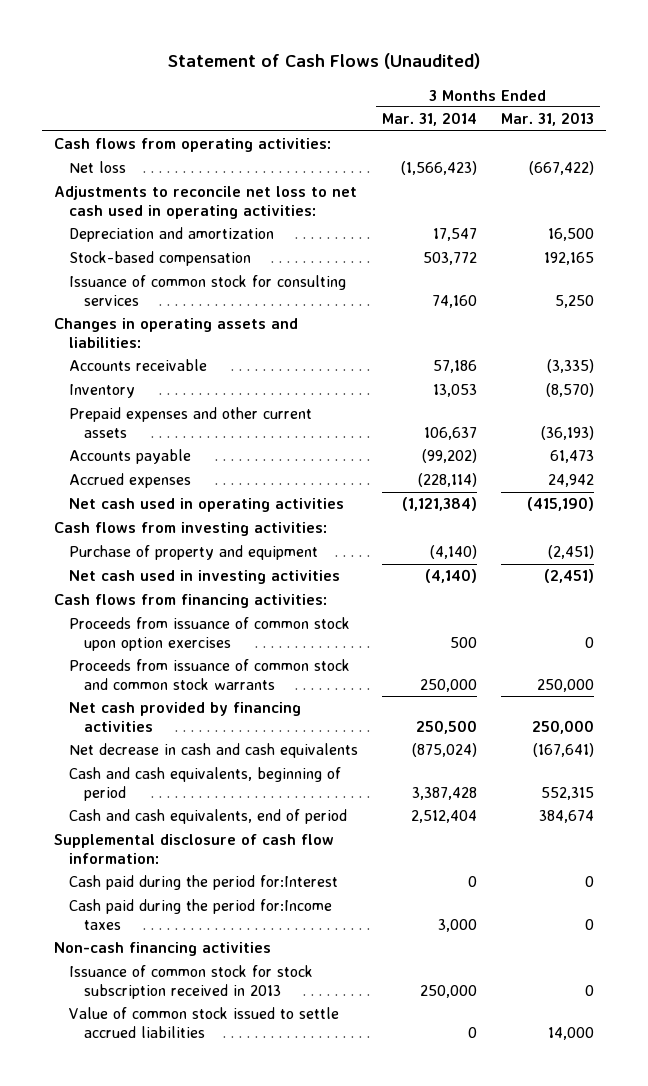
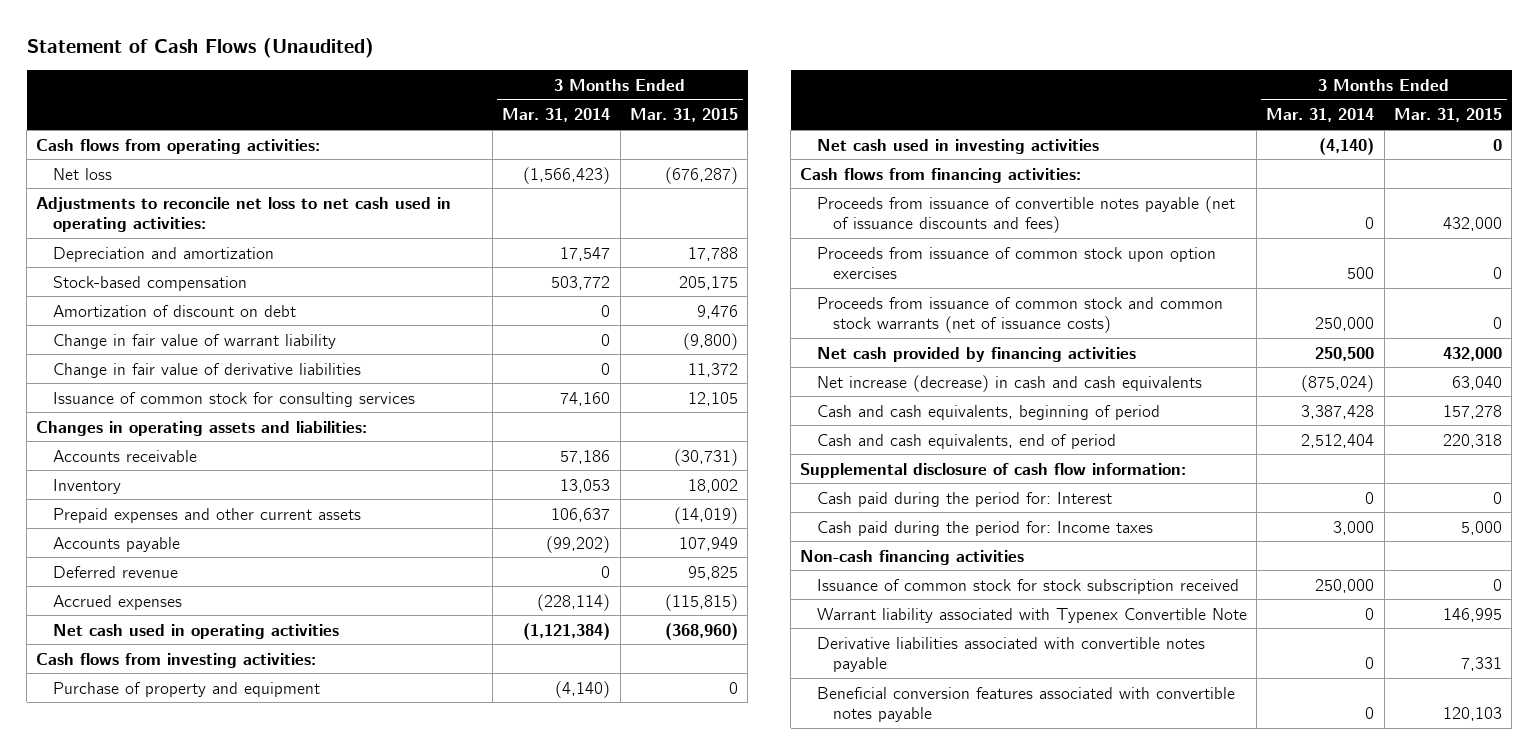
[501,112,595,127] Mar. 31, 2013 -> none
none -> [629,108,738,123] Mar. 31, 2015
none -> [52,304,296,317] Amortization of discount on debt
none -> [52,333,336,349] Change in fair value of warrant liability
none -> [52,362,361,378] Change in fair value of derivative liabilities
none -> [52,565,178,578] Deferred revenue
none -> [816,195,1235,234] Proceeds from issuance of convertible notes payable (net of issuance discounts and fees)
[69,659,351,691] Proceeds from issuance of common stock and common stock warrants -> [816,296,1223,334] Proceeds from issuance of common stock and common stock warrants (net of issuance costs)
[69,743,359,759] Net decrease in cash and cash equivalents -> [816,374,1202,392] Net increase (decrease) in cash and cash equivalents
[69,875,339,891] Cash paid during the period for:Interest -> [816,491,1112,507] Cash paid during the period for: Interest
[69,899,333,931] Cash paid during the period for:Income taxes -> [816,520,1153,536] Cash paid during the period for: Income taxes
[69,1007,340,1039] Value of common stock issued to settle accrued liabilities -> none
[69,965,314,1000] Issuance of common stock for stock subscription received in 2013 -> [816,578,1239,594] Issuance of common stock for stock subscription received
none -> [816,607,1247,623] Warrant liability associated with Typenex Convertible Note
none -> [816,636,1205,673] Derivative liabilities associated with convertible notes payable
none -> [816,686,1235,723] Beneficial conversion features associated with convertible notes payable

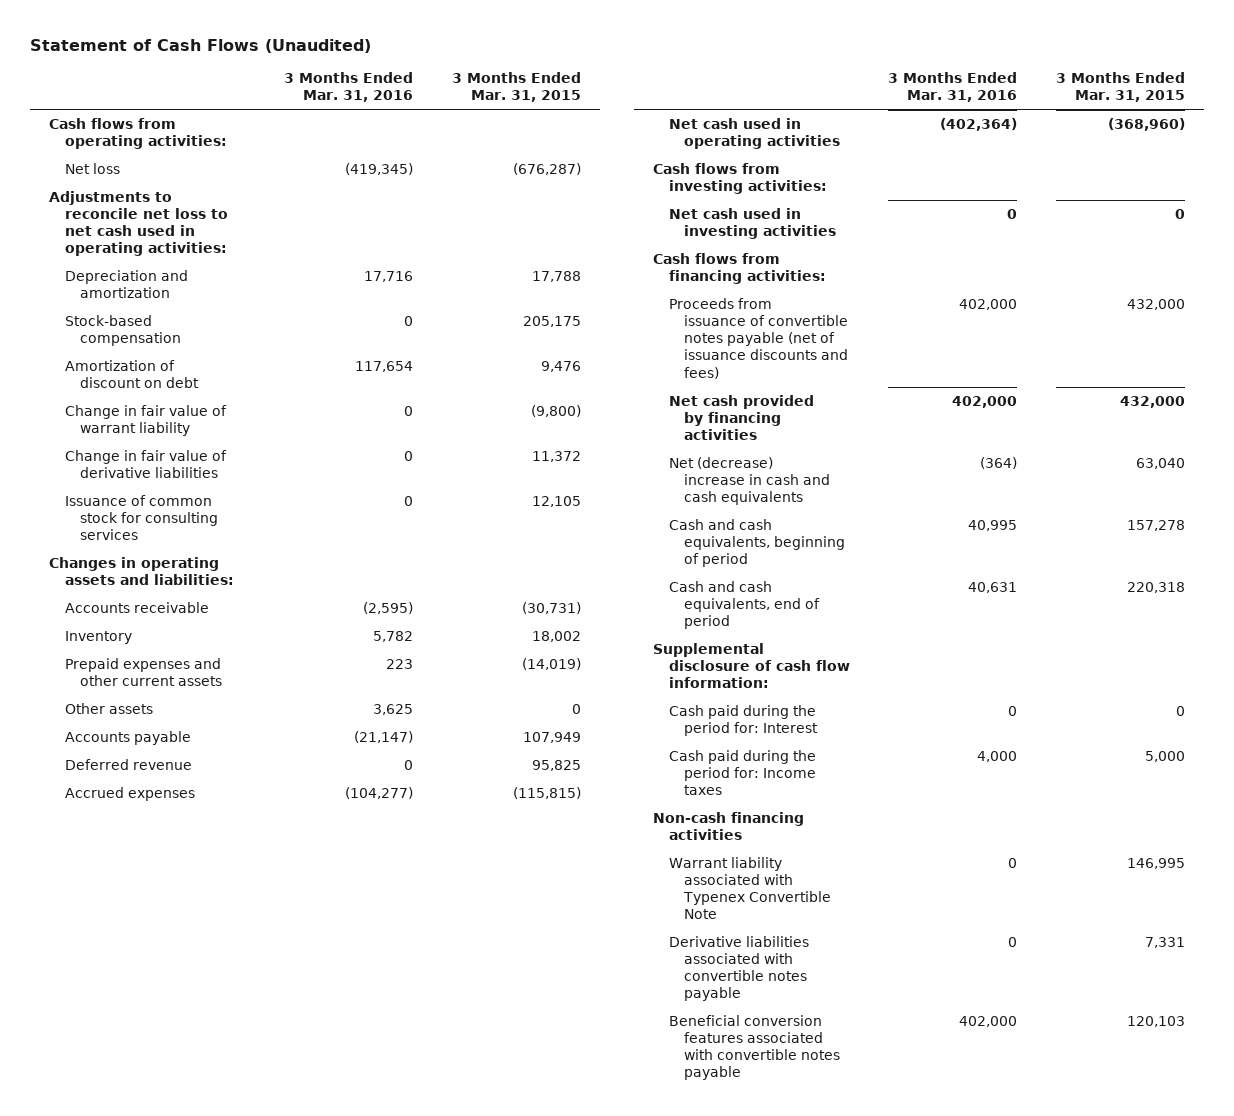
[502,108,611,123] Mar. 31, 2014 -> none
none -> [284,72,414,103] 3 Months Ended Mar. 31, 2016
none -> [64,702,153,714] Other assets
[52,681,320,697] Purchase of property and equipment -> none
[816,246,1216,280] Proceeds from issuance of common stock upon option exercises -> none
[816,296,1223,334] Proceeds from issuance of common stock and common stock warrants (net of issuance costs) -> none
[816,374,1202,392] Net increase (decrease) in cash and cash equivalents -> [668,456,831,506] Net (decrease) increase in cash and cash equivalents
[816,578,1239,594] Issuance of common stock for stock subscription received -> none

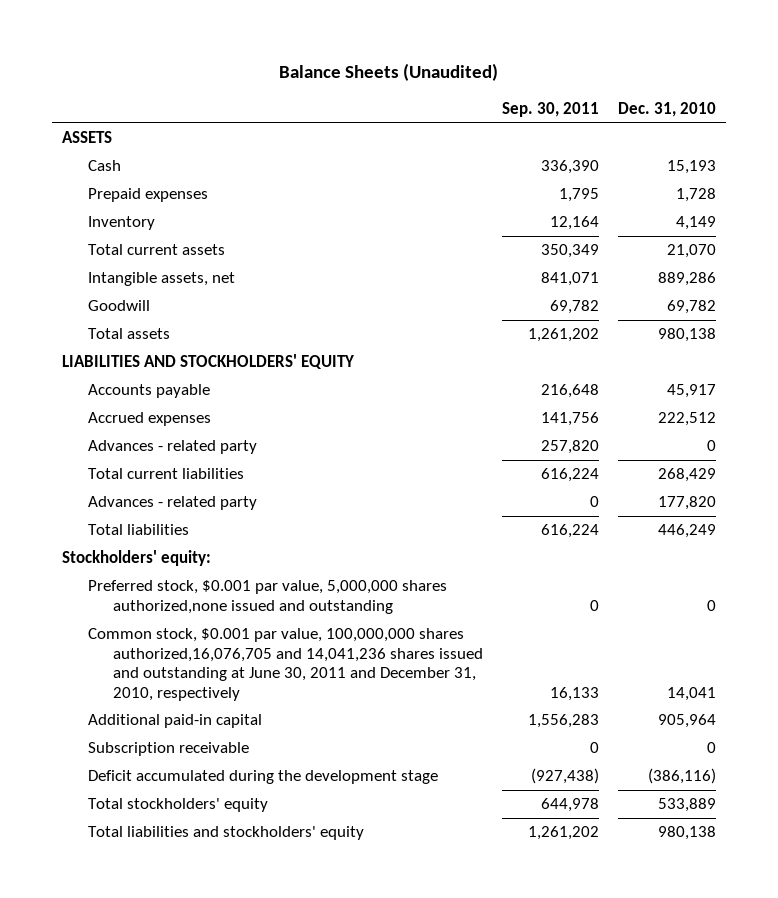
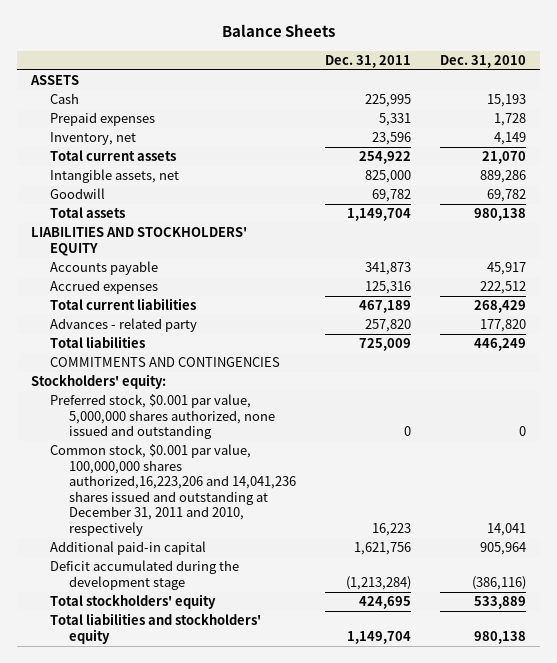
[279,62,499,81] Balance Sheets (Unaudited) -> [221,24,335,38] Balance Sheets
[502,101,600,117] Sep. 30, 2011 -> none
none -> [324,55,411,69] Dec. 31, 2011
[87,216,155,231] Inventory -> [50,132,137,146] Inventory, net
[87,440,257,455] Advances - related party -> none
none -> [50,357,281,368] COMMITMENTS AND CONTINGENCIES
[87,580,447,614] Preferred stock, $0.001 par value, 5,000,000 shares authorized,none issued and outstanding -> [50,394,275,440] Preferred stock, $0.001 par value, 5,000,000 shares authorized, none issued and outstanding
[87,628,484,701] Common stock, $0.001 par value, 100,000,000 shares authorized,16,076,705 and 14,041,236 shares issued and outstanding at June 30, 2011 and December 31, 2010, respectively -> [50,444,296,536] Common stock, $0.001 par value, 100,000,000 shares authorized,16,223,206 and 14,041,236 shares issued and outstanding at December 31, 2011 and 2010, respectively
[87,742,249,757] Subscription receivable -> none

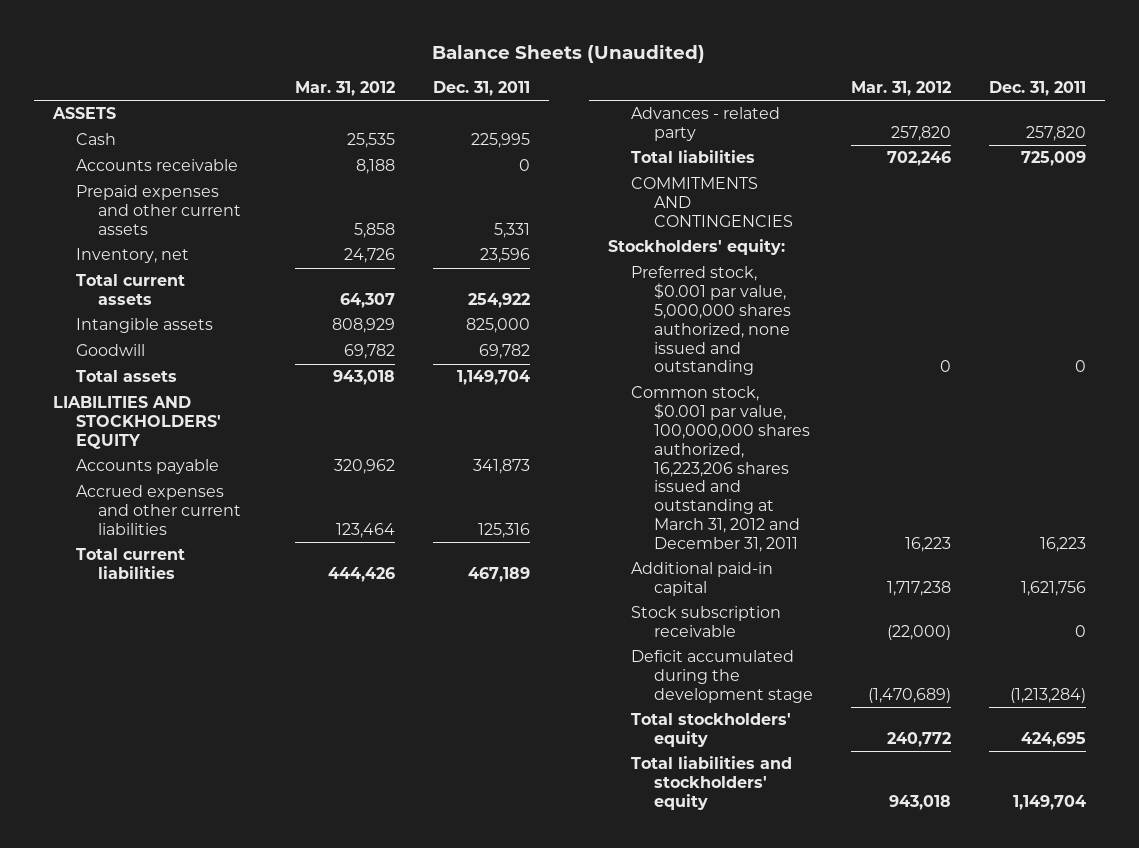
[221,24,335,38] Balance Sheets -> [432,43,706,63] Balance Sheets (Unaudited)
[439,55,526,69] Dec. 31, 2010 -> none
none -> [295,80,396,96] Mar. 31, 2012
none -> [75,159,238,172] Accounts receivable
[50,112,156,127] Prepaid expenses -> [75,185,242,236] Prepaid expenses and other current assets
[50,169,180,184] Intangible assets, net -> [75,318,213,334] Intangible assets
[50,280,159,295] Accrued expenses -> [75,485,242,536] Accrued expenses and other current liabilities
[50,444,296,536] Common stock, $0.001 par value, 100,000,000 shares authorized,16,223,206 and 14,041,236 shares issued and outstanding at December 31, 2011 and 2010, respectively -> [630,386,810,552] Common stock, $0.001 par value, 100,000,000 shares authorized, 16,223,206 shares issued and outstanding at March 31, 2012 and December 31, 2011
none -> [630,606,781,638] Stock subscription receivable

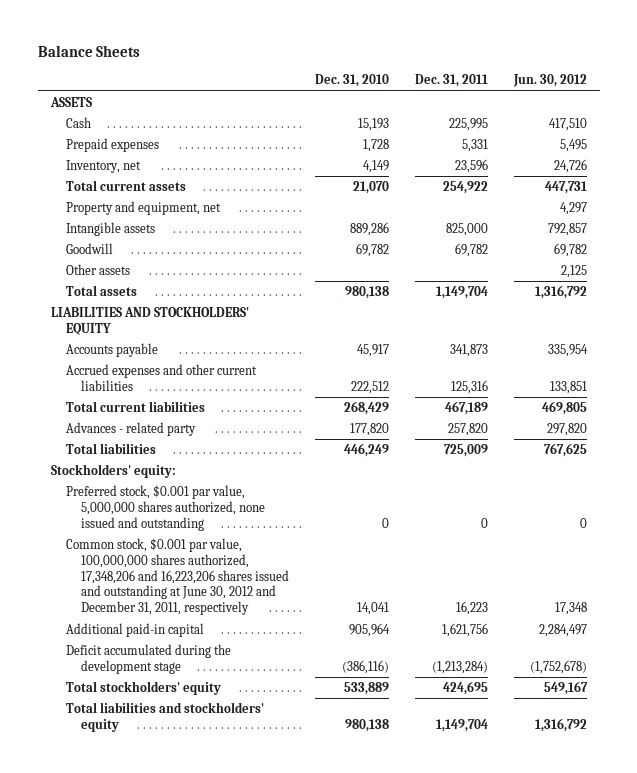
[432,43,706,63] Balance Sheets (Unaudited) -> [37,45,140,58] Balance Sheets
[295,80,396,96] Mar. 31, 2012 -> none
none -> [314,74,389,88] Dec. 31, 2010
none -> [512,74,587,88] Jun. 30, 2012
[75,159,238,172] Accounts receivable -> none
[75,185,242,236] Prepaid expenses and other current assets -> [65,137,159,152] Prepaid expenses
none -> [65,200,221,215] Property and equipment, net
none -> [65,263,130,275] Other assets
[630,177,793,228] COMMITMENTS AND CONTINGENCIES -> none
[630,386,810,552] Common stock, $0.001 par value, 100,000,000 shares authorized, 16,223,206 shares issued and outstanding at March 31, 2012 and December 31, 2011 -> [65,537,289,616] Common stock, $0.001 par value, 100,000,000 shares authorized, 17,348,206 and 16,223,206 shares issued and outstanding at June 30, 2012 and December 31, 2011, respectively
[630,606,781,638] Stock subscription receivable -> none

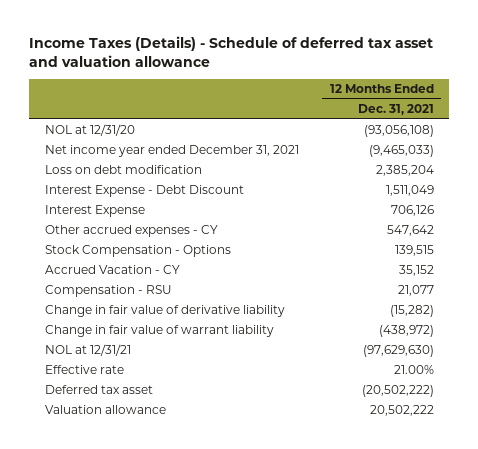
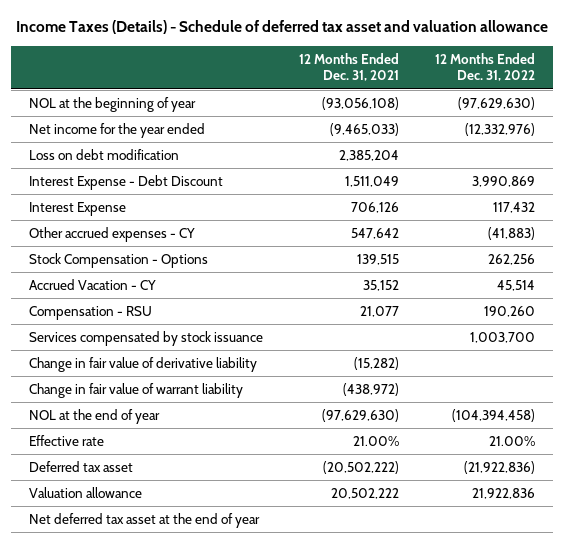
none -> [434,52,535,82] 12 Months Ended Dec. 31, 2022
[44,124,135,137] NOL at 12/31/20 -> [29,96,197,112] NOL at the beginning of year
[44,145,299,158] Net income year ended December 31, 2021 -> [29,122,206,138] Net income for the year ended
none -> [29,330,264,346] Services compensated by stock issuance
[44,344,131,357] NOL at 12/31/21 -> [29,408,161,424] NOL at the end of year
none -> [29,512,261,528] Net deferred tax asset at the end of year

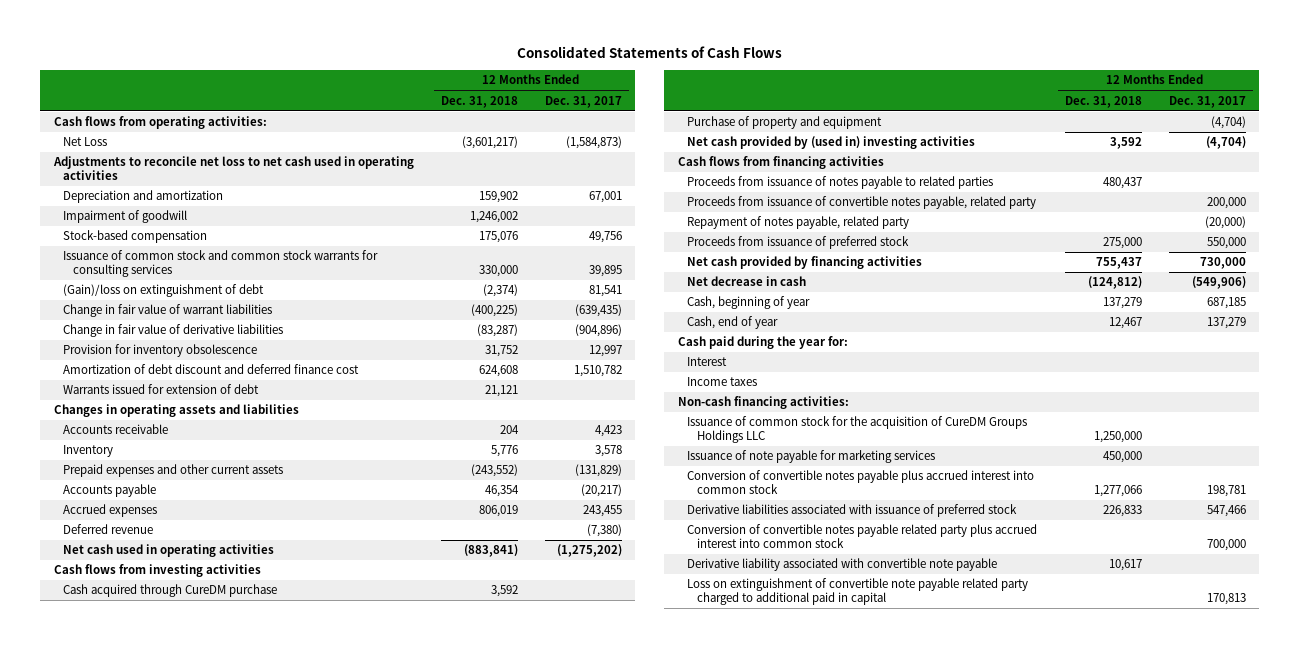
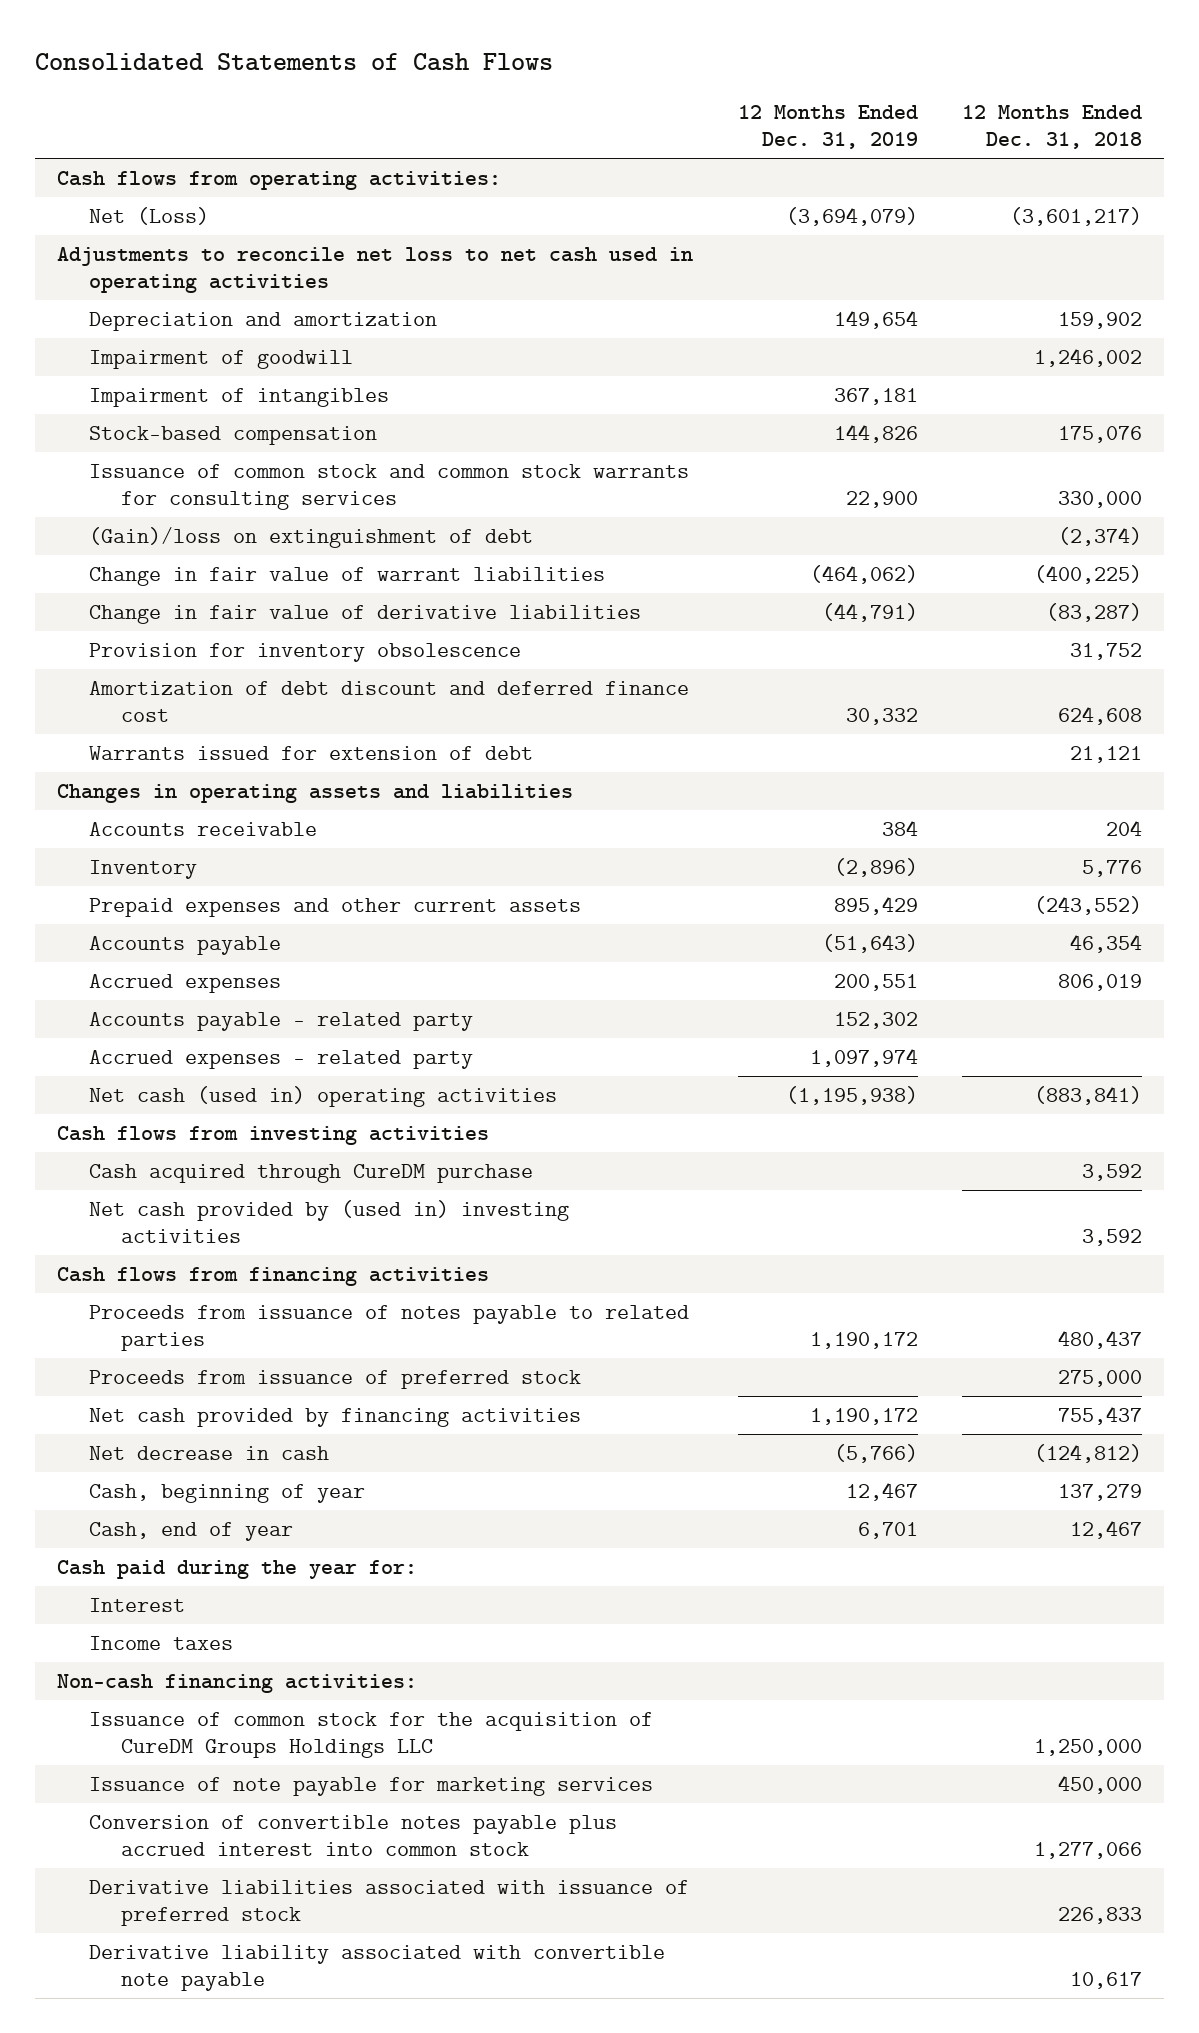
[544,95,622,108] Dec. 31, 2017 -> none
none -> [737,104,918,150] 12 Months Ended Dec. 31, 2019
[63,137,108,147] Net Loss -> [89,206,210,225] Net (Loss)
none -> [89,387,390,407] Impairment of intangibles
[63,524,154,535] Deferred revenue -> none
none -> [89,1011,474,1031] Accounts payable - related party
none -> [89,1049,474,1069] Accrued expenses - related party
[63,544,275,558] Net cash used in operating activities -> [89,1085,558,1107] Net cash (used in) operating activities
[687,116,883,130] Purchase of property and equipment -> none
[687,196,1037,210] Proceeds from issuance of convertible notes payable, related party -> none
[687,216,910,230] Repayment of notes payable, related party -> none
[687,524,1038,549] Conversion of convertible notes payable related party plus accrued interest into common stock -> none
[687,578,1029,606] Loss on extinguishment of convertible note payable related party charged to additional paid in capital -> none

